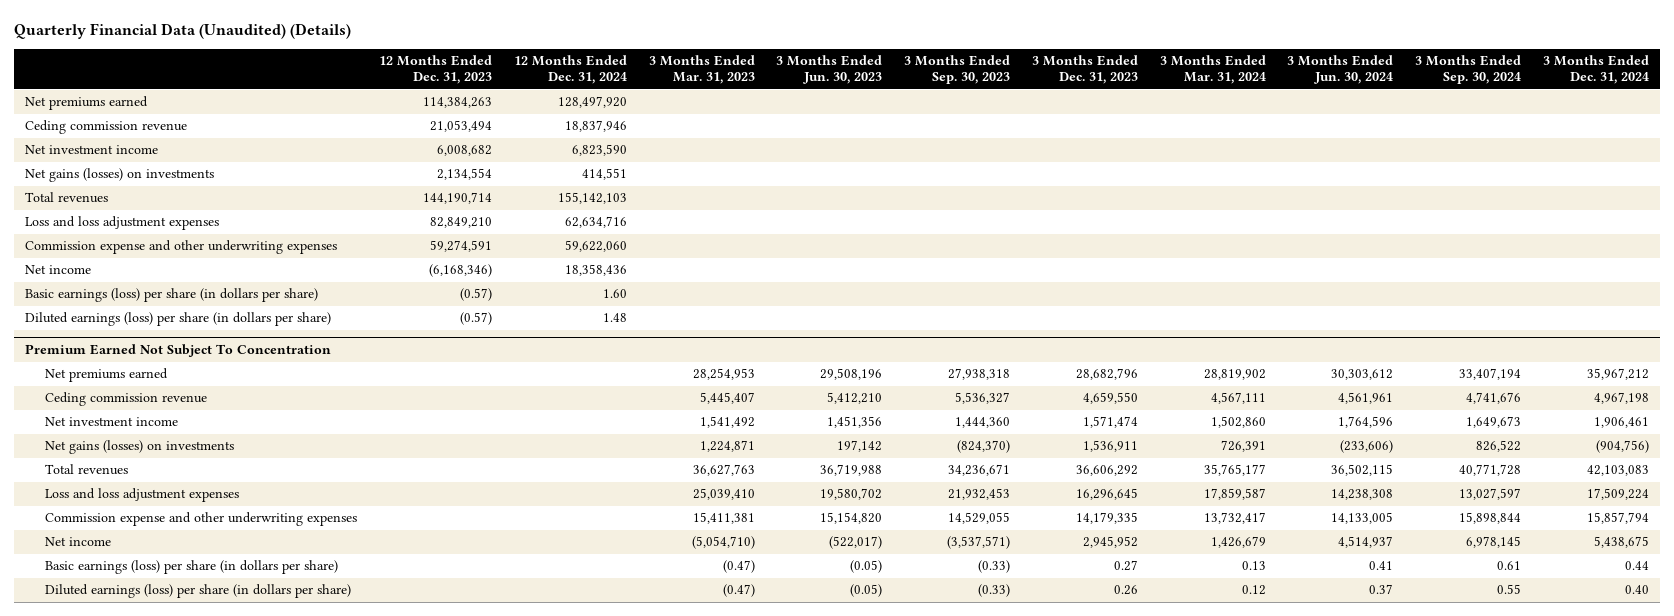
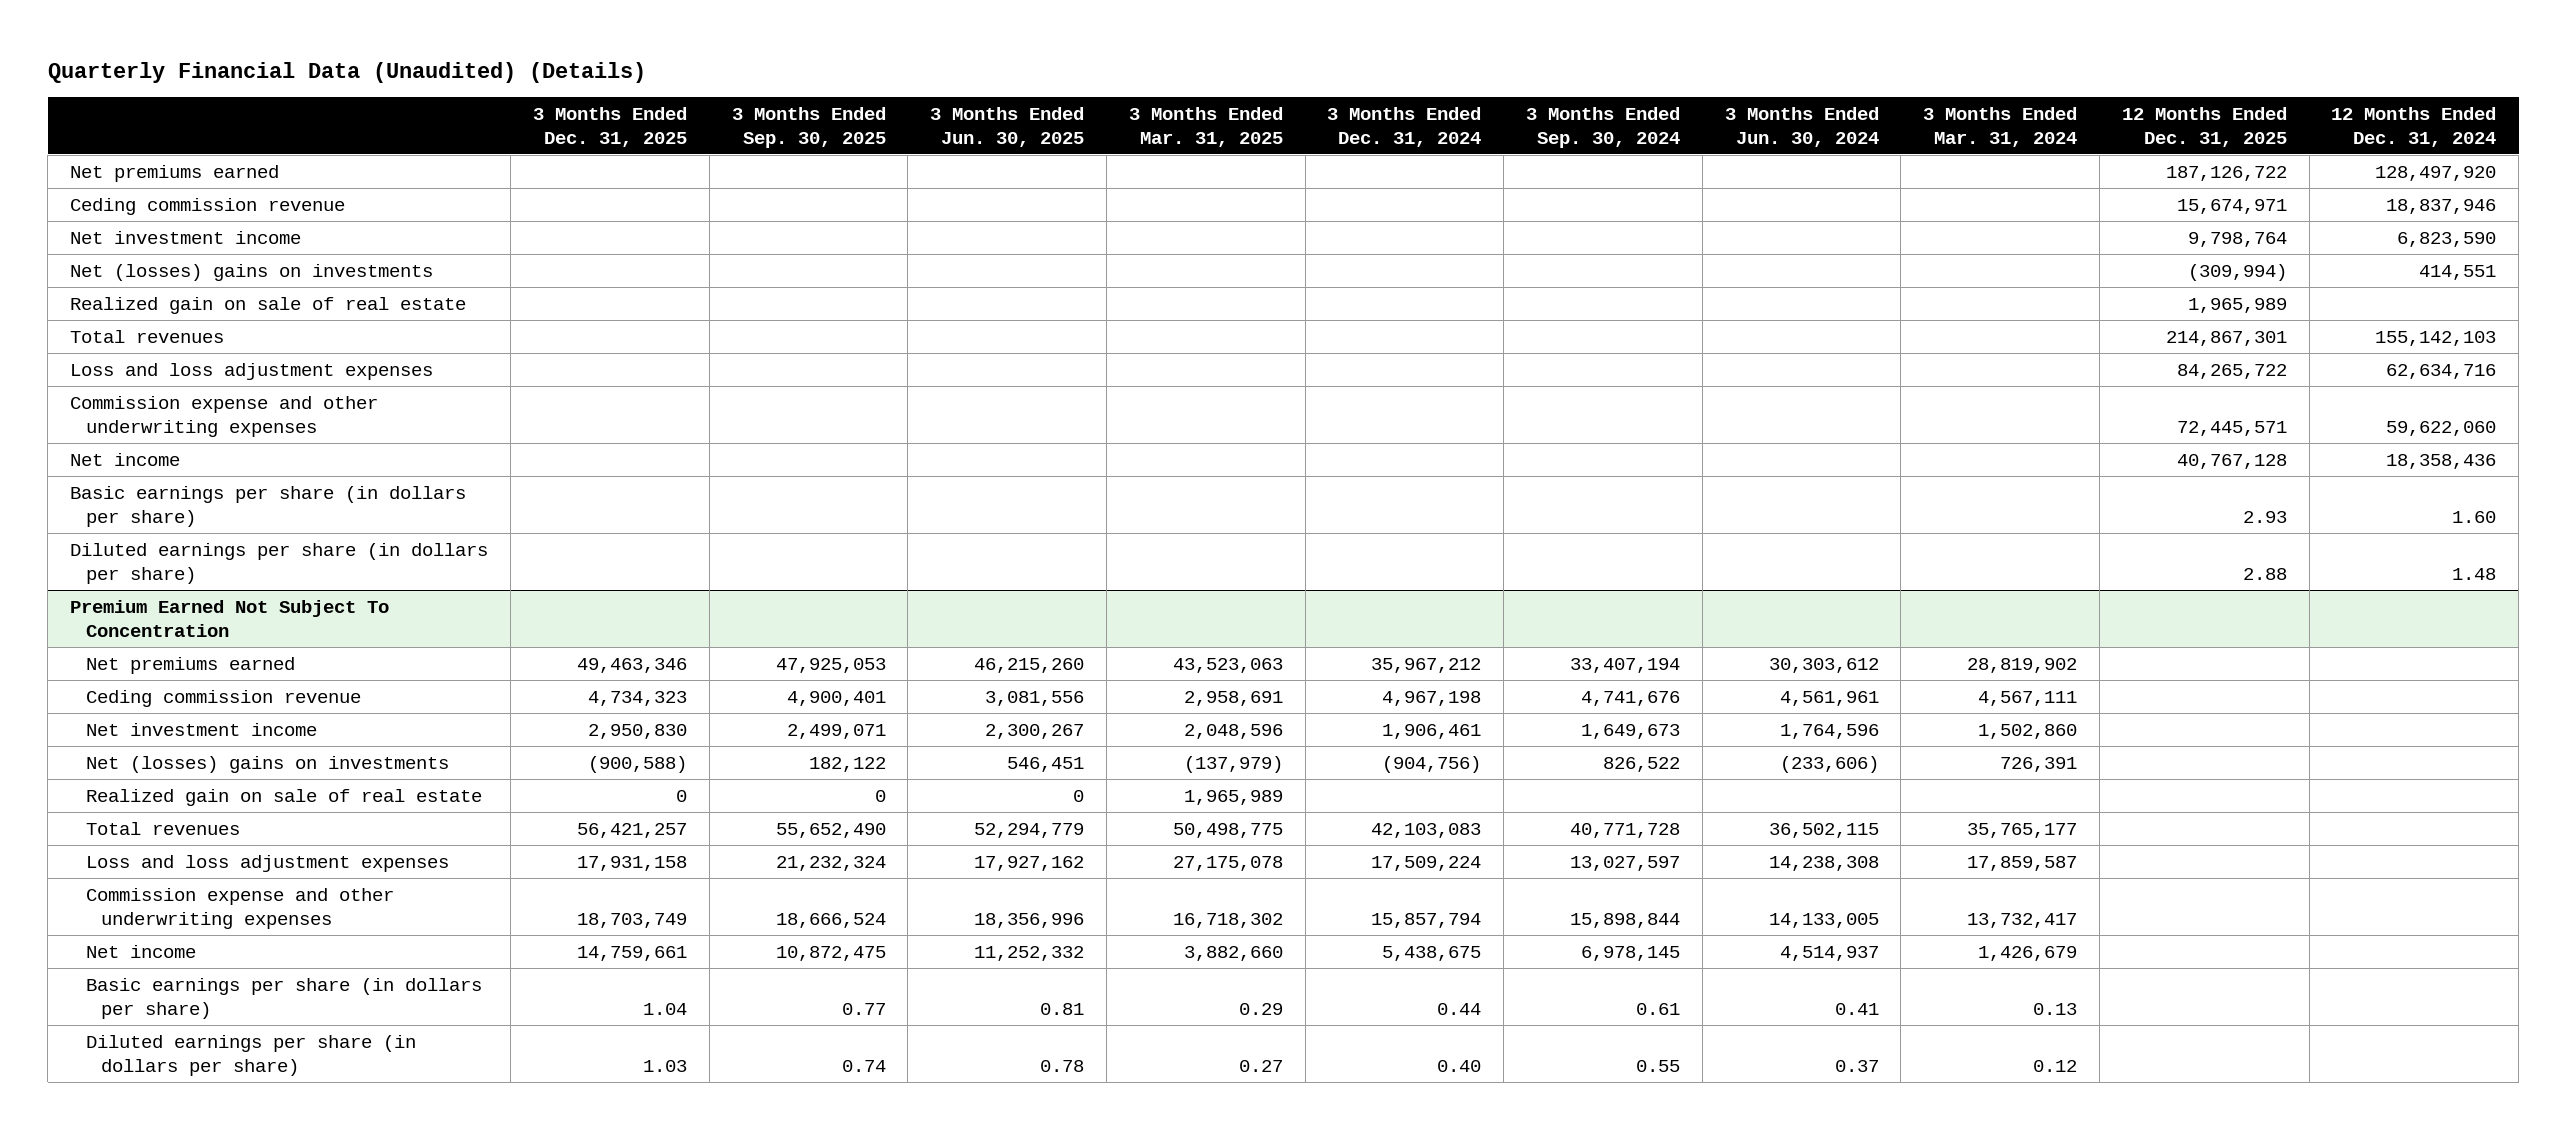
[378,55,492,85] 12 Months Ended Dec. 31, 2023 -> none
[648,55,755,85] 3 Months Ended Mar. 31, 2023 -> none
[776,55,883,85] 3 Months Ended Jun. 30, 2023 -> none
[904,55,1011,85] 3 Months Ended Sep. 30, 2023 -> none
[1031,55,1138,85] 3 Months Ended Dec. 31, 2023 -> none
none -> [532,106,687,147] 3 Months Ended Dec. 31, 2025
none -> [731,106,886,148] 3 Months Ended Sep. 30, 2025
none -> [930,106,1085,147] 3 Months Ended Jun. 30, 2025
none -> [1128,106,1283,147] 3 Months Ended Mar. 31, 2025
none -> [2121,106,2287,147] 12 Months Ended Dec. 31, 2025
[24,168,214,183] Net gains (losses) on investments -> [70,263,434,281] Net (losses) gains on investments
none -> [70,296,467,314] Realized gain on sale of real estate
[24,288,318,303] Basic earnings (loss) per share (in dollars per share) -> [70,485,467,527] Basic earnings per share (in dollars per share)
[24,312,331,327] Diluted earnings (loss) per share (in dollars per share) -> [70,542,489,584] Diluted earnings per share (in dollars per share)
[45,440,235,455] Net gains (losses) on investments -> [85,755,449,773] Net (losses) gains on investments
none -> [85,788,482,806] Realized gain on sale of real estate
[45,560,339,575] Basic earnings (loss) per share (in dollars per share) -> [85,977,482,1019] Basic earnings per share (in dollars per share)
[45,584,352,599] Diluted earnings (loss) per share (in dollars per share) -> [85,1034,416,1076] Diluted earnings per share (in dollars per share)

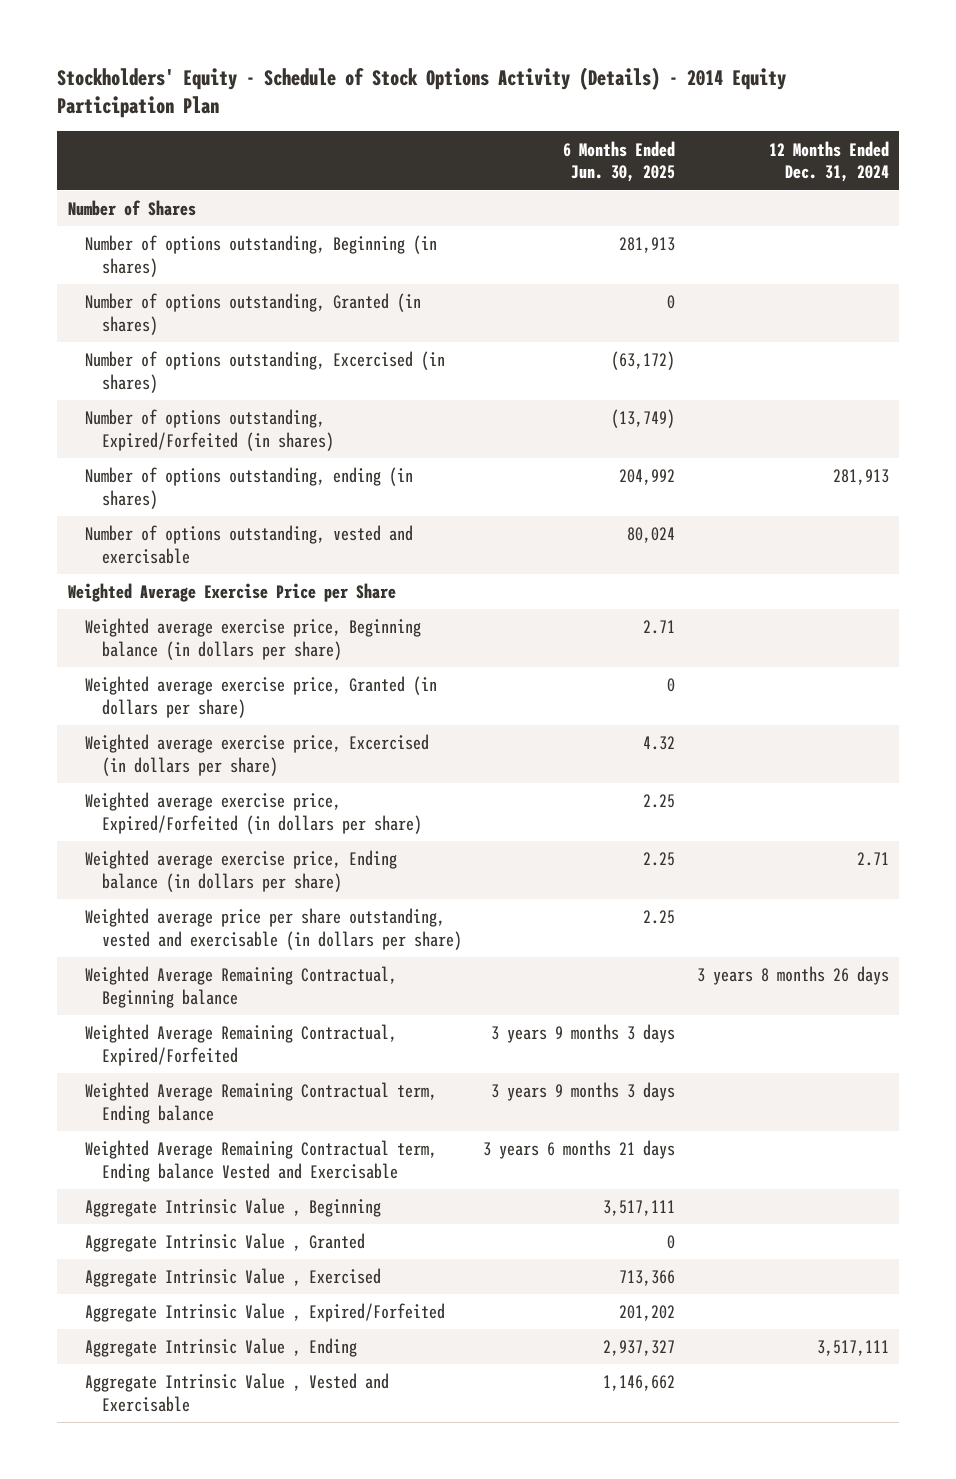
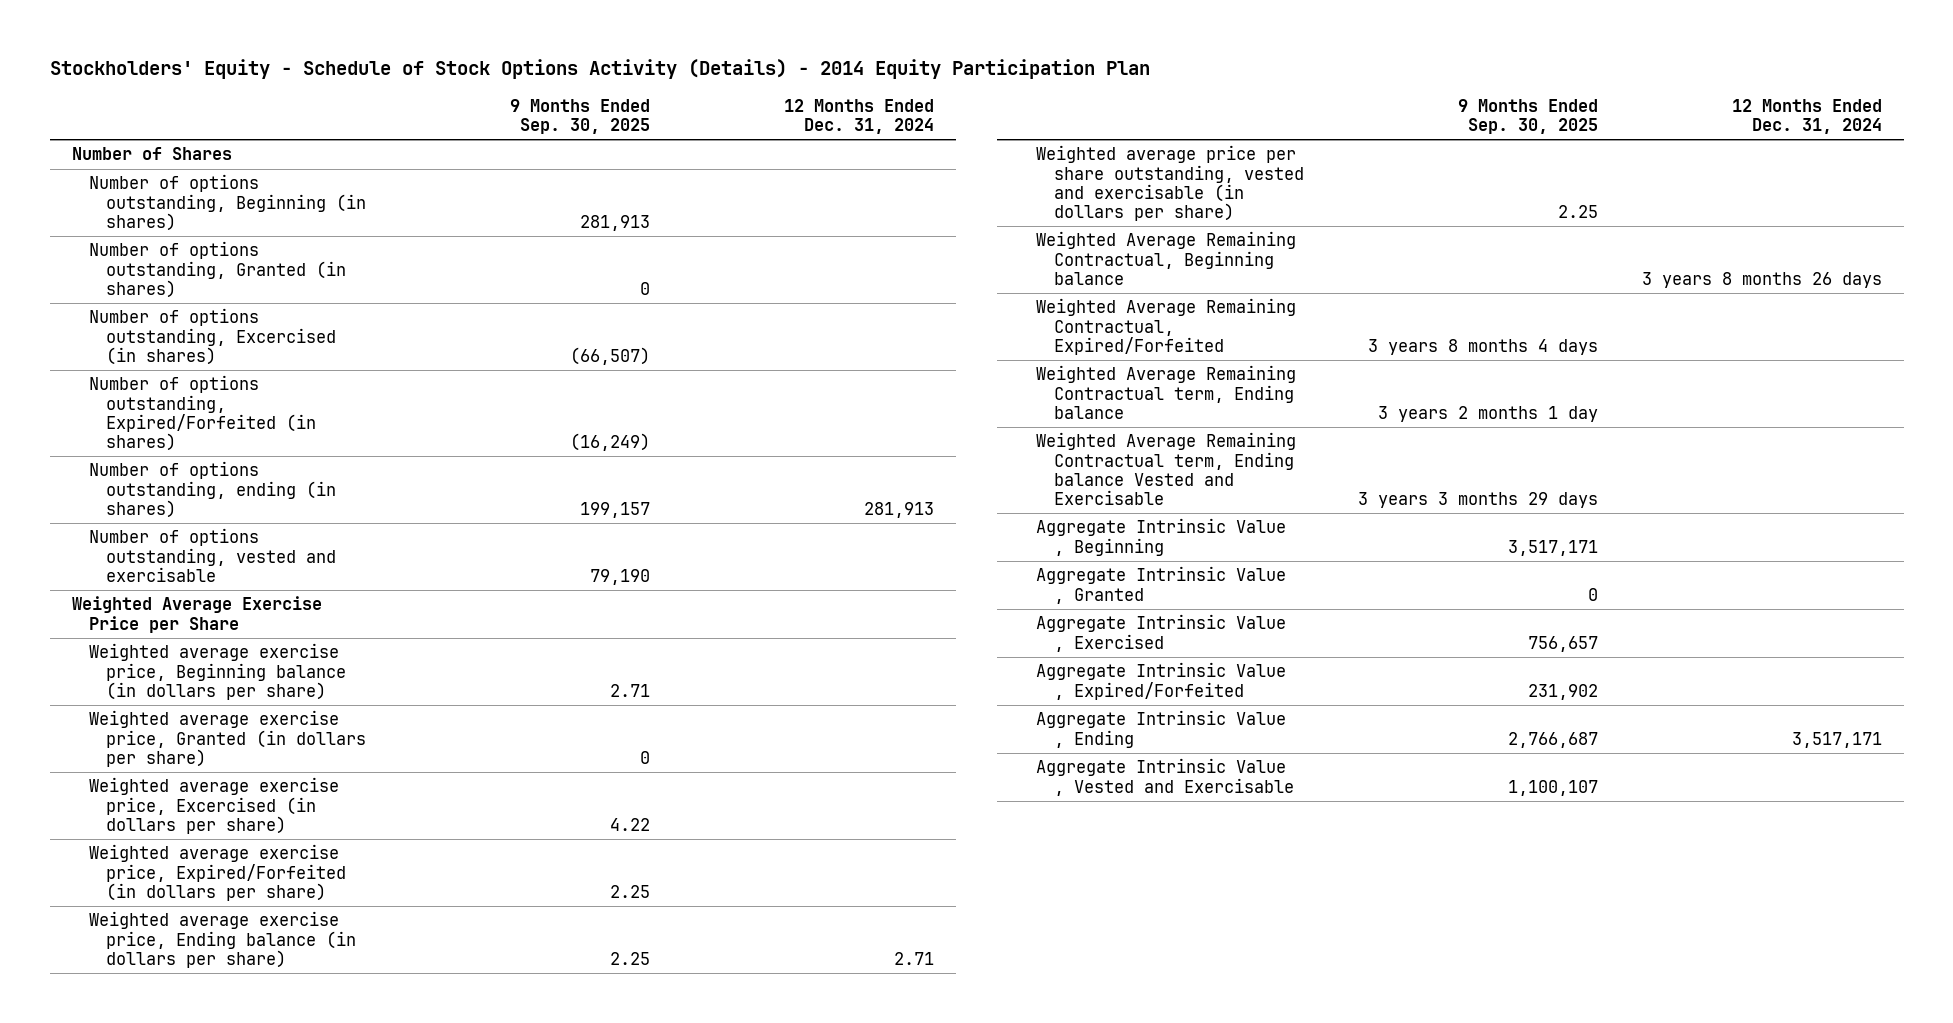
[563,140,676,183] 6 Months Ended Jun. 30, 2025 -> none
none -> [510,98,651,134] 9 Months Ended Sep. 30, 2025
[816,1340,889,1357] 3,517,111 -> [1791,731,1882,748] 3,517,171

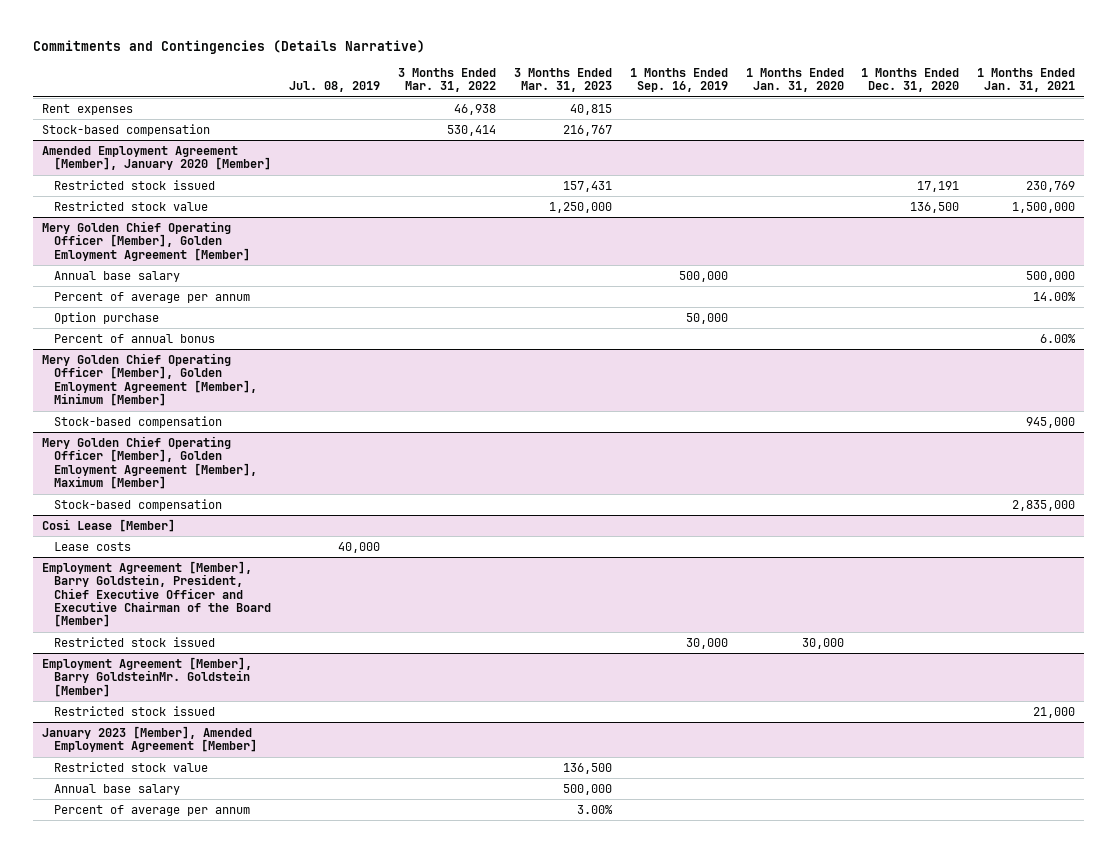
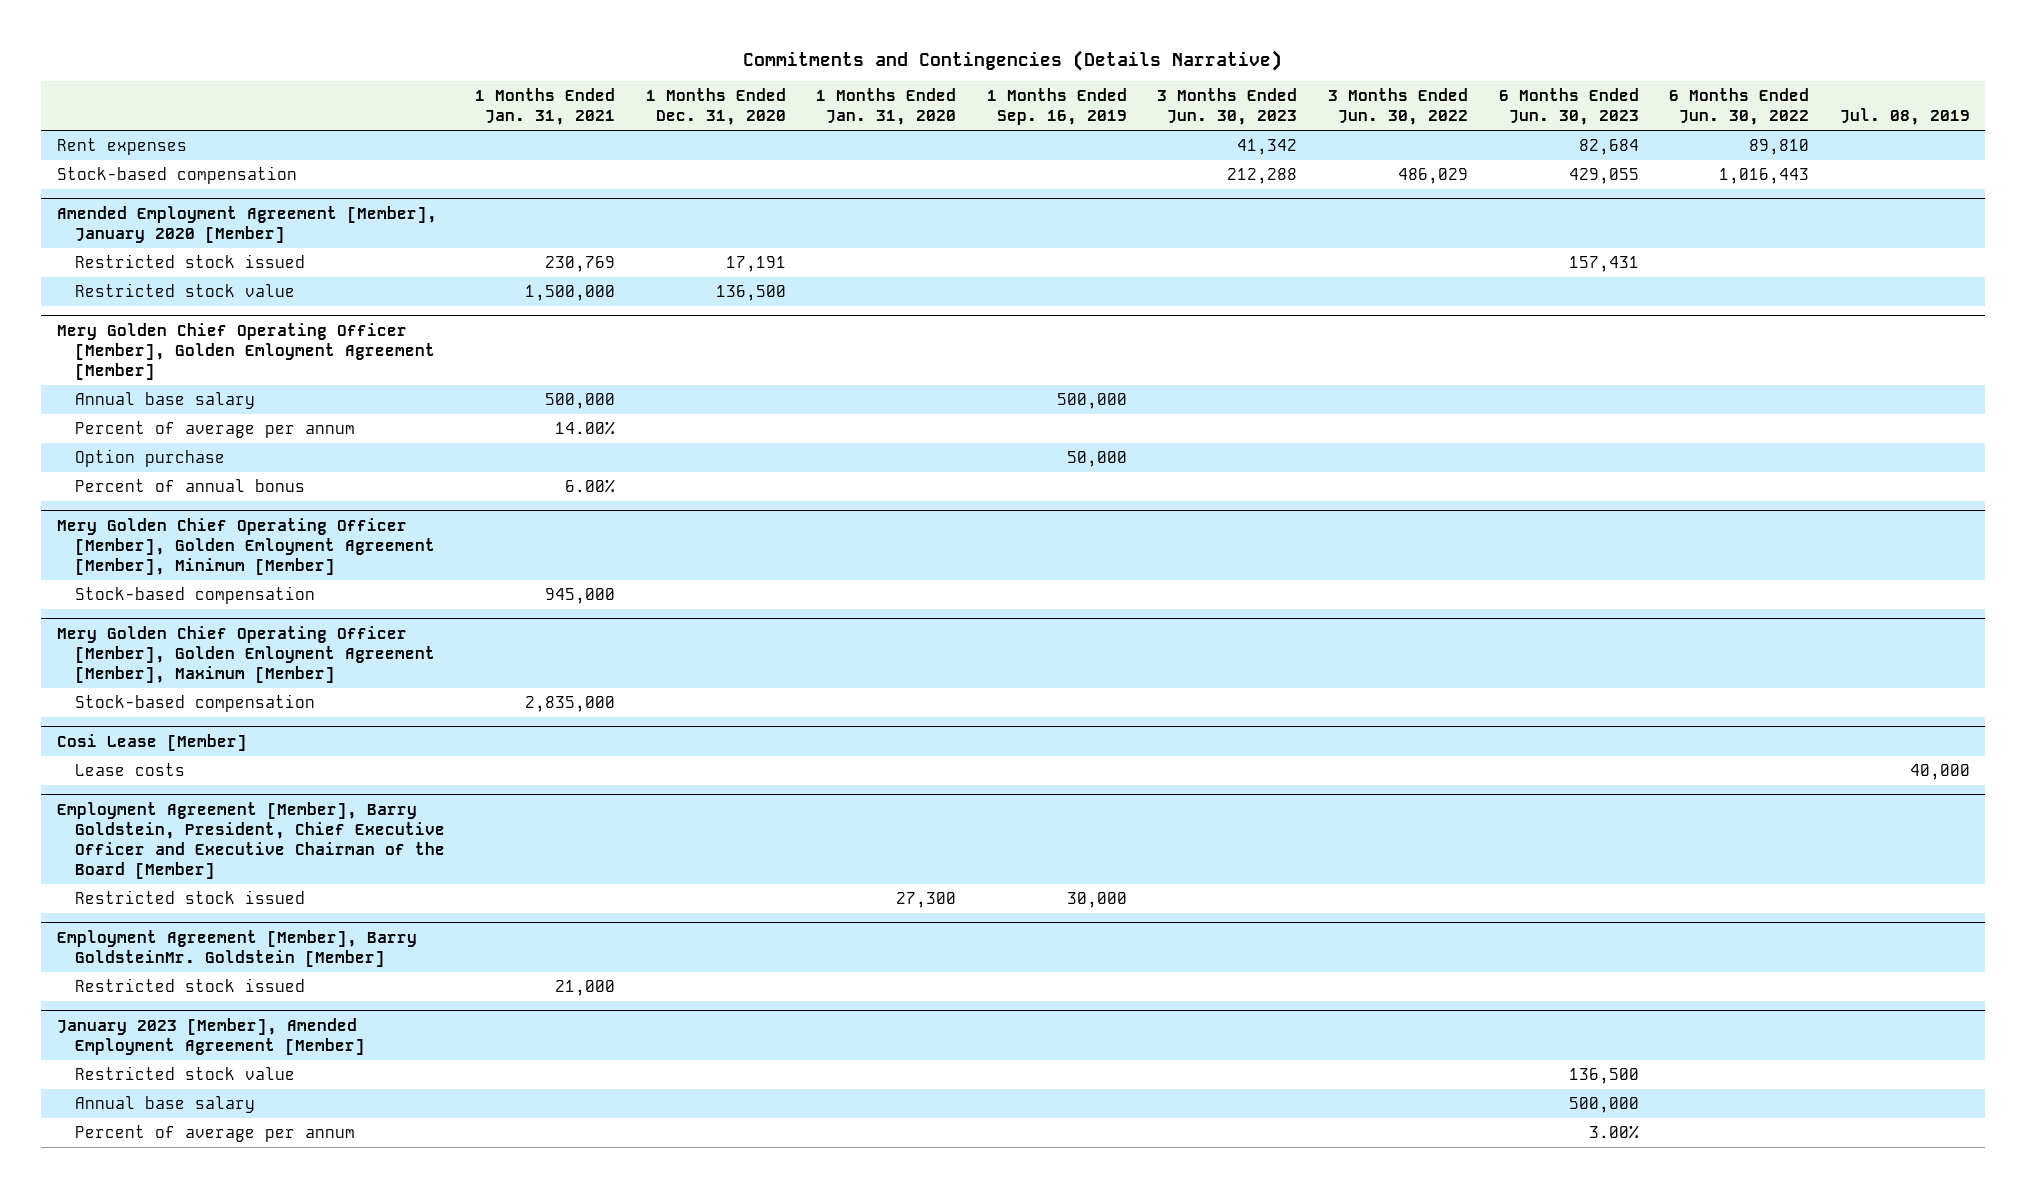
[397,67,496,93] 3 Months Ended Mar. 31, 2022 -> none
[513,67,612,93] 3 Months Ended Mar. 31, 2023 -> none
none -> [1157,88,1298,126] 3 Months Ended Jun. 30, 2023
none -> [1328,88,1469,126] 3 Months Ended Jun. 30, 2022
none -> [1498,88,1639,126] 6 Months Ended Jun. 30, 2023
none -> [1669,88,1810,126] 6 Months Ended Jun. 30, 2022
[801,637,844,649] 30,000 -> [896,891,957,908] 27,300

